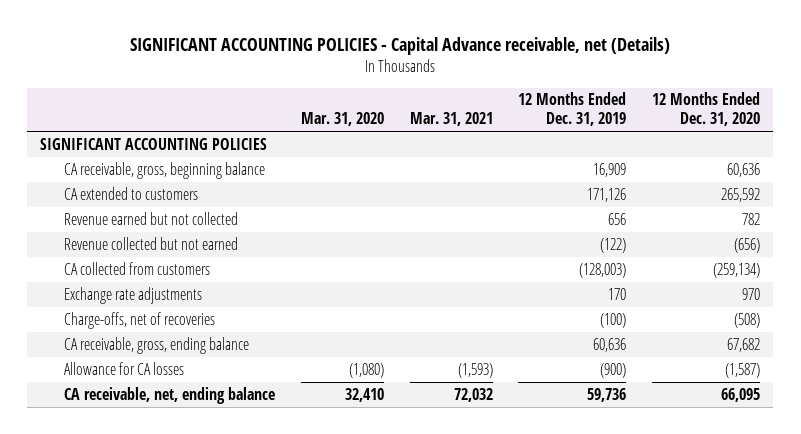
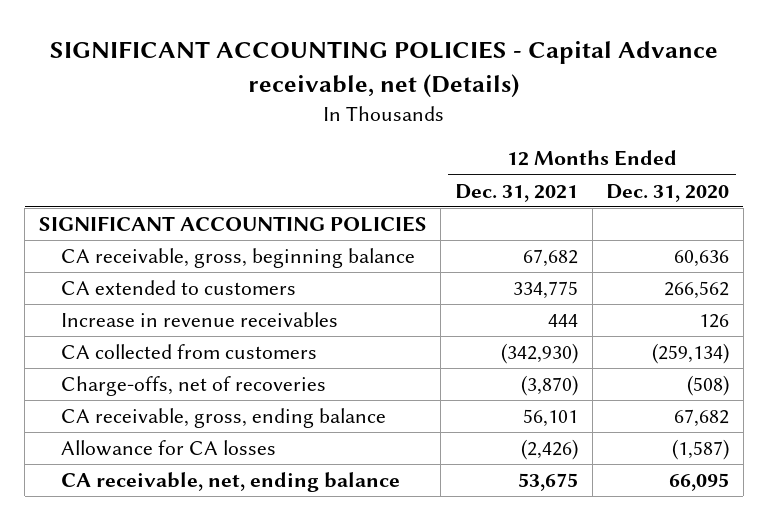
[300,112,384,127] Mar. 31, 2020 -> none
[409,112,493,127] Mar. 31, 2021 -> none
[518,92,627,127] 12 Months Ended Dec. 31, 2019 -> none
none -> [455,183,579,202] Dec. 31, 2021
[63,211,238,225] Revenue earned but not collected -> none
[63,236,238,250] Revenue collected but not earned -> none
[721,187,761,202] 265,592 -> [664,281,730,300] 266,562
none -> [60,312,338,328] Increase in revenue receivables
[63,286,202,304] Exchange rate adjustments -> none

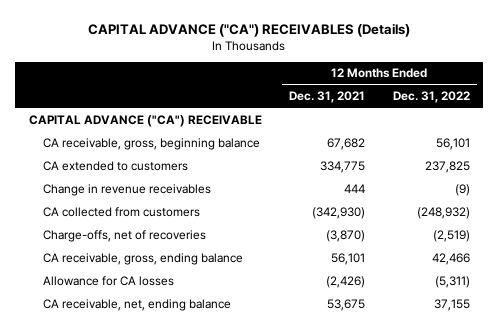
[50,41,719,98] SIGNIFICANT ACCOUNTING POLICIES - Capital Advance receivable, net (Details) -> [88,22,411,37] CAPITAL ADVANCE ("CA") RECEIVABLES (Details)
[606,183,730,202] Dec. 31, 2020 -> none
none -> [392,91,470,104] Dec. 31, 2022
[38,216,427,233] SIGNIFICANT ACCOUNTING POLICIES -> none
none -> [28,114,262,127] CAPITAL ADVANCE ("CA") RECEIVABLE
[60,312,338,328] Increase in revenue receivables -> [43,183,212,196] Change in revenue receivables

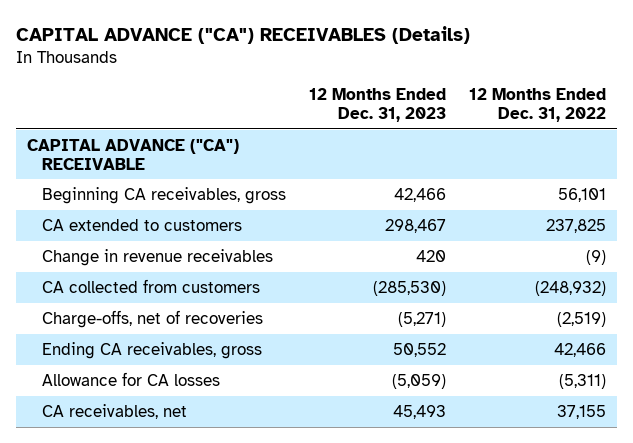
[289,91,366,104] Dec. 31, 2021 -> none
none -> [308,88,446,122] 12 Months Ended Dec. 31, 2023
[43,137,261,150] CA receivable, gross, beginning balance -> [42,186,287,204] Beginning CA receivables, gross
[43,252,244,265] CA receivable, gross, ending balance -> [42,341,263,359] Ending CA receivables, gross
[43,298,232,311] CA receivable, net, ending balance -> [42,403,188,419] CA receivables, net

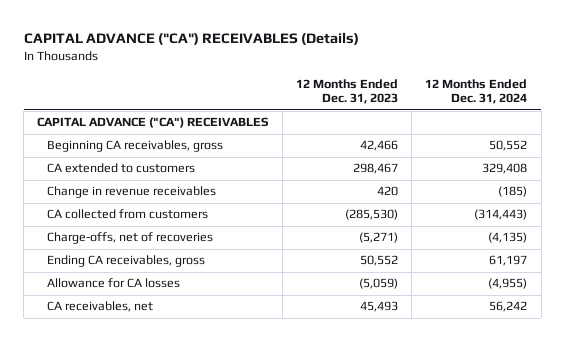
[468,88,606,122] 12 Months Ended Dec. 31, 2022 -> none
none -> [425,78,528,105] 12 Months Ended Dec. 31, 2024
[27,138,240,170] CAPITAL ADVANCE ("CA") RECEIVABLE -> [37,117,270,129] CAPITAL ADVANCE ("CA") RECEIVABLES

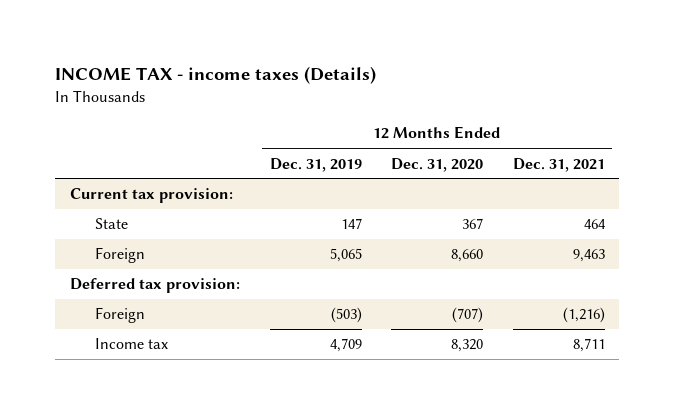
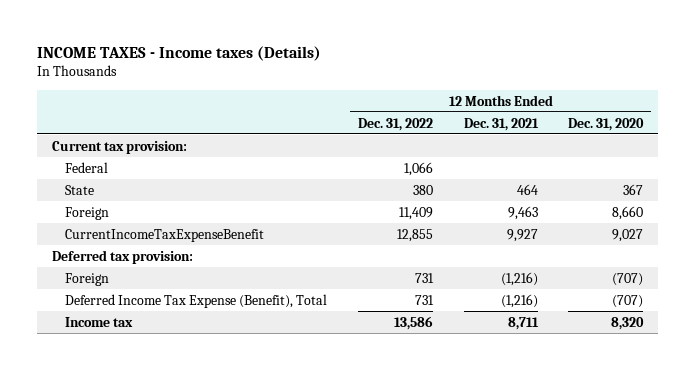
[55,66,377,85] INCOME TAX - income taxes (Details) -> [37,46,322,62] INCOME TAXES - Income taxes (Details)
[269,157,362,172] Dec. 31, 2019 -> none
none -> [357,117,433,131] Dec. 31, 2022
none -> [65,161,109,173] Federal
none -> [65,228,265,242] CurrentIncomeTaxExpenseBenefit
none -> [65,293,328,308] Deferred Income Tax Expense (Benefit), Total

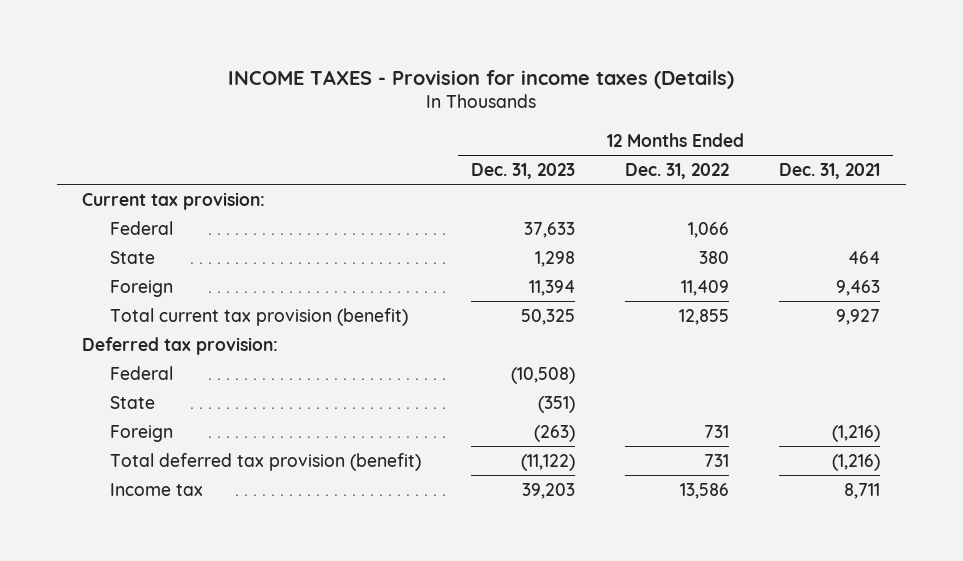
[37,46,322,62] INCOME TAXES - Income taxes (Details) -> [228,69,735,89] INCOME TAXES - Provision for income taxes (Details)
[568,117,645,131] Dec. 31, 2020 -> none
none -> [470,163,575,180] Dec. 31, 2023
[65,228,265,242] CurrentIncomeTaxExpenseBenefit -> [109,307,408,326] Total current tax provision (benefit)
none -> [109,365,173,380] Federal
none -> [109,395,155,409] State
[65,293,328,308] Deferred Income Tax Expense (Benefit), Total -> [109,452,421,471] Total deferred tax provision (benefit)

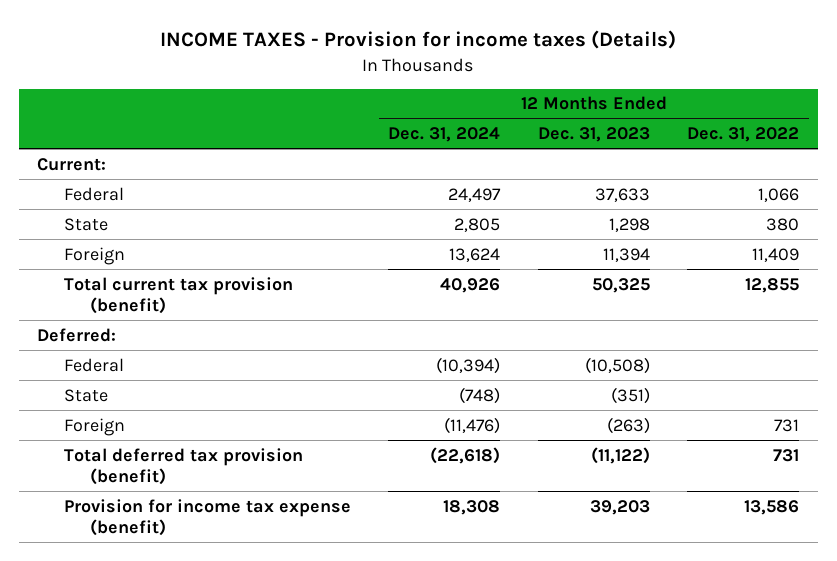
[779,163,881,180] Dec. 31, 2021 -> none
none -> [388,126,501,142] Dec. 31, 2024
[82,191,266,210] Current tax provision: -> [37,157,107,171] Current:
[82,336,279,355] Deferred tax provision: -> [37,327,117,342] Deferred:
[109,482,203,496] Income tax -> [63,498,351,536] Provision for income tax expense (benefit)

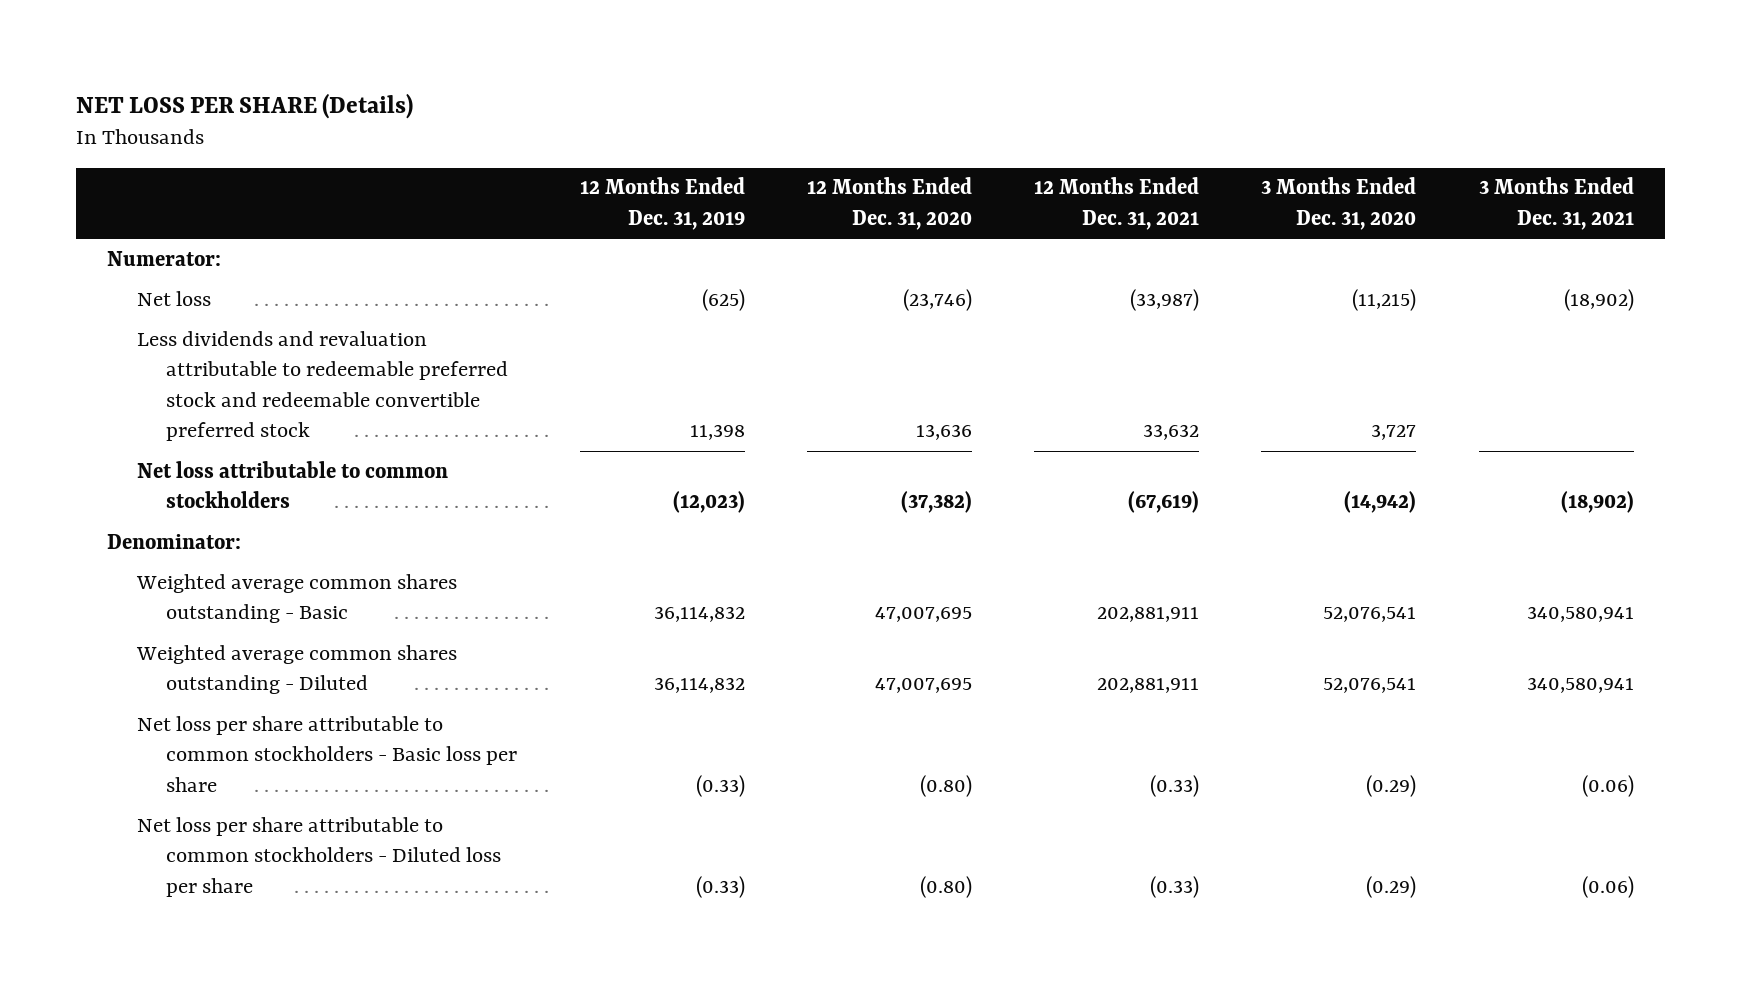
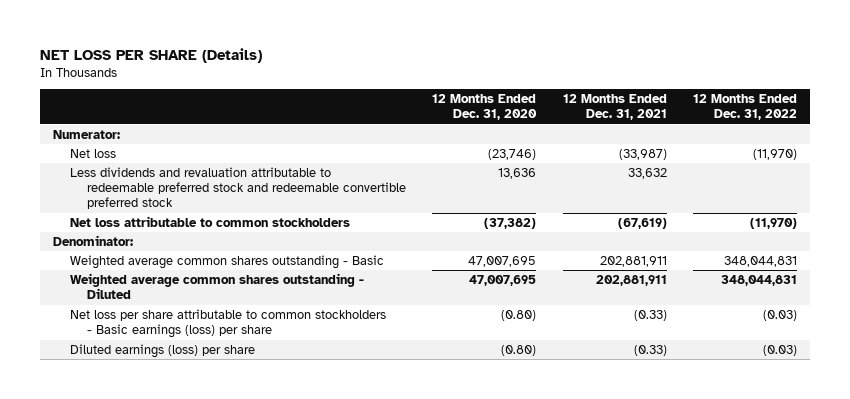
[579,177,745,230] 12 Months Ended Dec. 31, 2019 -> none
[1261,177,1417,230] 3 Months Ended Dec. 31, 2020 -> none
[1478,177,1634,230] 3 Months Ended Dec. 31, 2021 -> none
none -> [692,94,797,121] 12 Months Ended Dec. 31, 2022
[136,715,518,792] Net loss per share attributable to common stockholders - Basic loss per share -> [70,308,387,339] Net loss per share attributable to common stockholders - Basic earnings (loss) per share
[136,816,502,897] Net loss per share attributable to common stockholders - Diluted loss per share -> [70,343,256,358] Diluted earnings (loss) per share

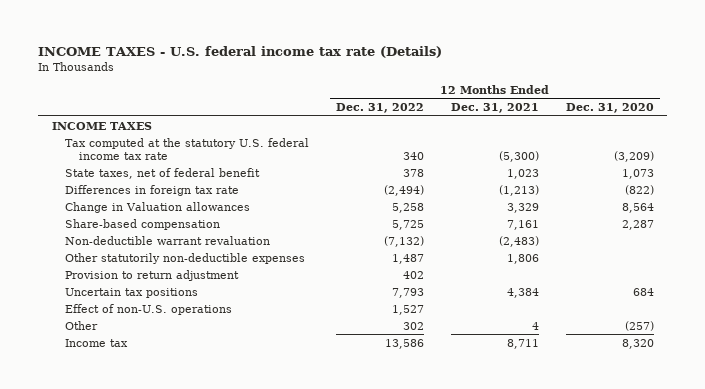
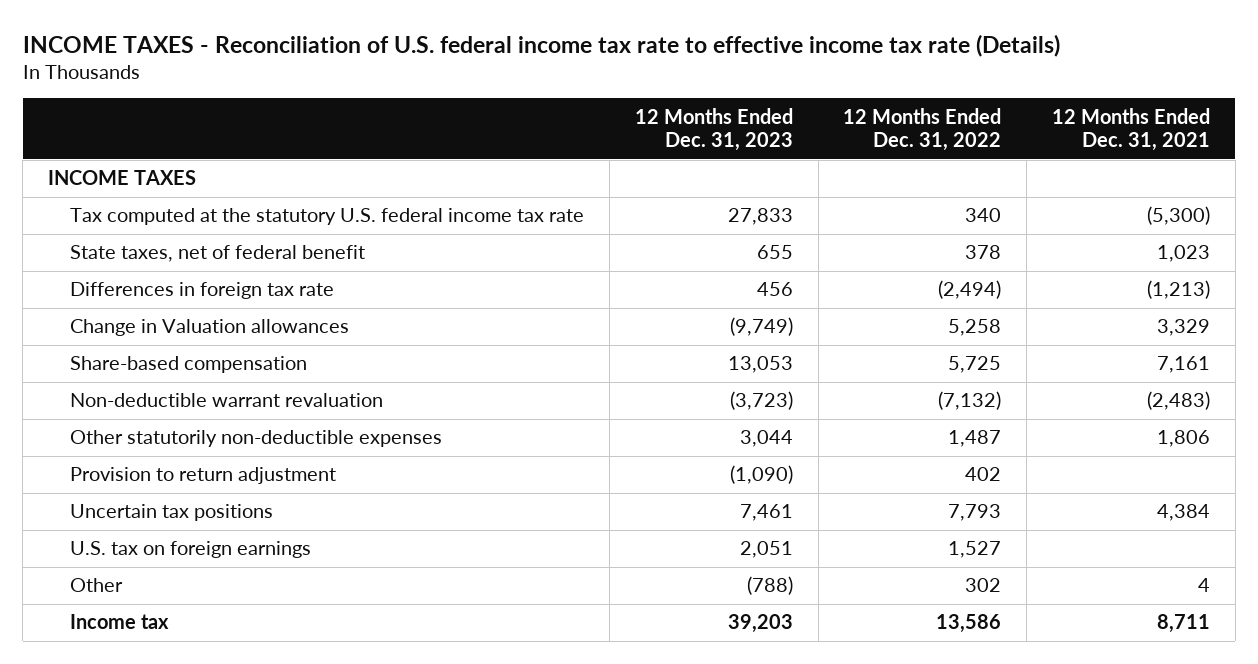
[38,45,443,58] INCOME TAXES - U.S. federal income tax rate (Details) -> [22,33,1060,57] INCOME TAXES - Reconciliation of U.S. federal income tax rate to effective income tax rate (Details)
[565,103,654,114] Dec. 31, 2020 -> none
none -> [634,107,793,152] 12 Months Ended Dec. 31, 2023
[65,303,233,315] Effect of non-U.S. operations -> [70,541,312,559] U.S. tax on foreign earnings

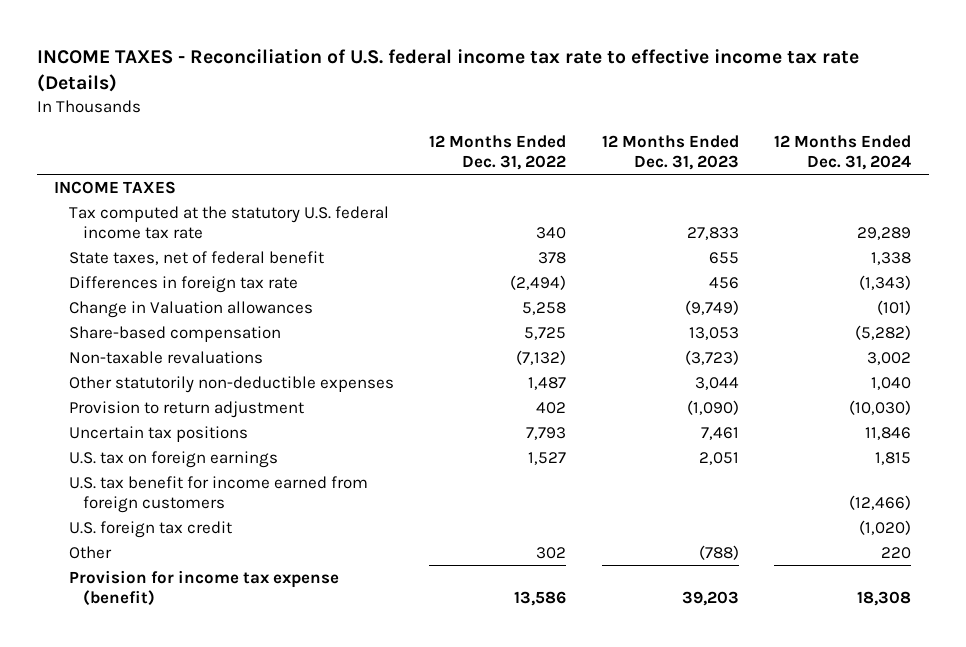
[1051,107,1210,152] 12 Months Ended Dec. 31, 2021 -> none
none -> [774,134,912,170] 12 Months Ended Dec. 31, 2024
[70,393,384,408] Non-deductible warrant revaluation -> [68,350,263,364] Non-taxable revaluations
none -> [68,475,368,514] U.S. tax benefit for income earned from foreign customers
none -> [68,520,232,538] U.S. foreign tax credit
[70,614,170,630] Income tax -> [68,569,339,607] Provision for income tax expense (benefit)

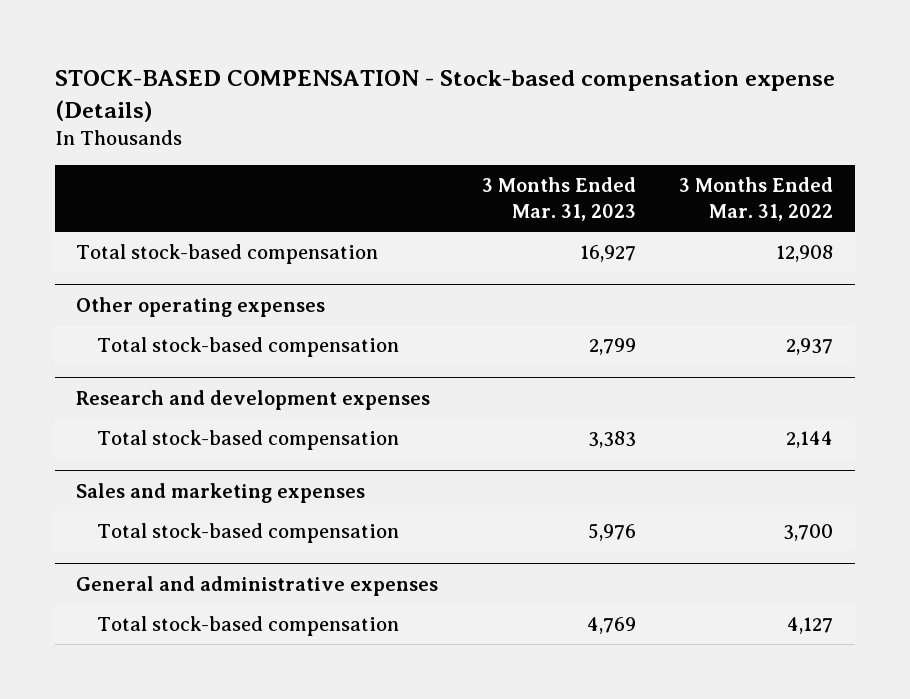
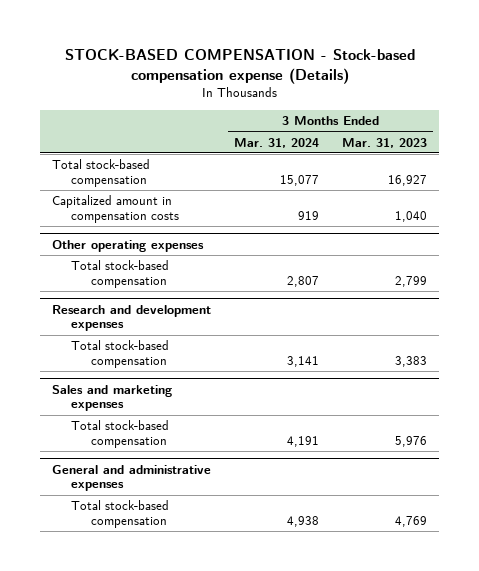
[679,177,834,221] 3 Months Ended Mar. 31, 2022 -> none
none -> [234,137,320,148] Mar. 31, 2024
none -> [51,195,180,224] Capitalized amount in compensation costs

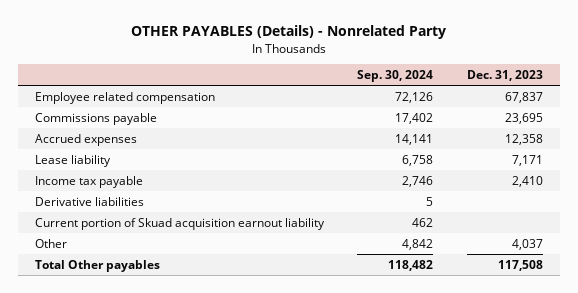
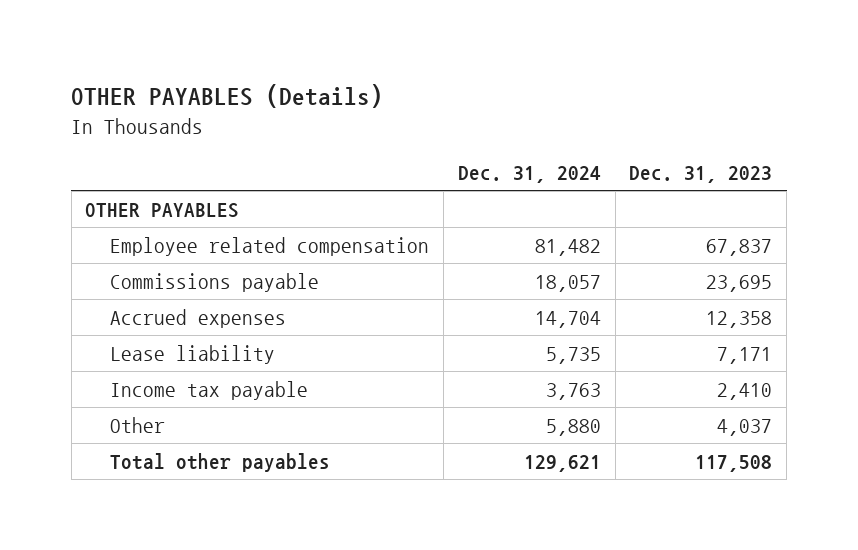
[130,25,446,40] OTHER PAYABLES (Details) - Nonrelated Party -> [71,84,384,109] OTHER PAYABLES (Details)
[357,70,434,83] Sep. 30, 2024 -> none
none -> [457,165,601,183] Dec. 31, 2024
none -> [85,202,240,218] OTHER PAYABLES
[34,196,144,206] Derivative liabilities -> none
[34,217,325,230] Current portion of Skuad acquisition earnout liability -> none
[34,259,160,272] Total Other payables -> [110,452,331,472] Total other payables

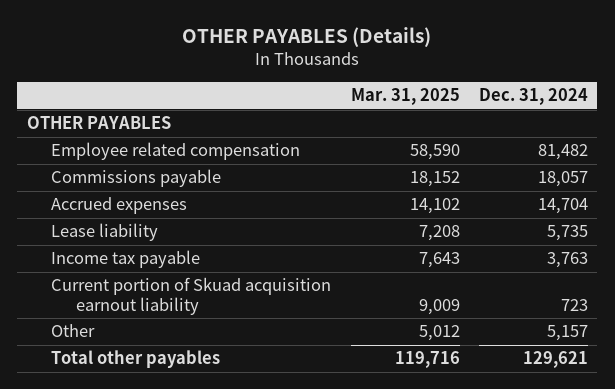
[629,165,773,183] Dec. 31, 2023 -> none
none -> [350,88,460,106] Mar. 31, 2025
none -> [51,277,332,315] Current portion of Skuad acquisition earnout liability
[545,418,601,436] 5,880 -> [546,325,588,342] 5,157

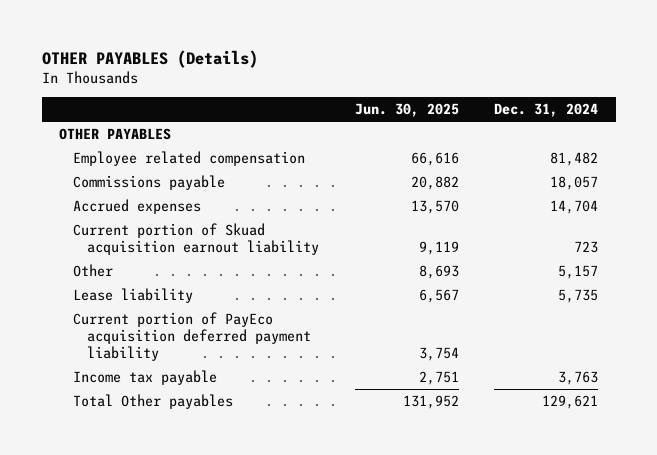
[350,88,460,106] Mar. 31, 2025 -> none
none -> [354,103,459,118] Jun. 30, 2025
[51,223,159,242] Lease liability -> [73,287,194,303] Lease liability
none -> [73,311,312,361] Current portion of PayEco acquisition deferred payment liability
[51,250,201,269] Income tax payable -> [73,369,218,385] Income tax payable
[51,350,221,369] Total other payables -> [73,393,234,409] Total Other payables

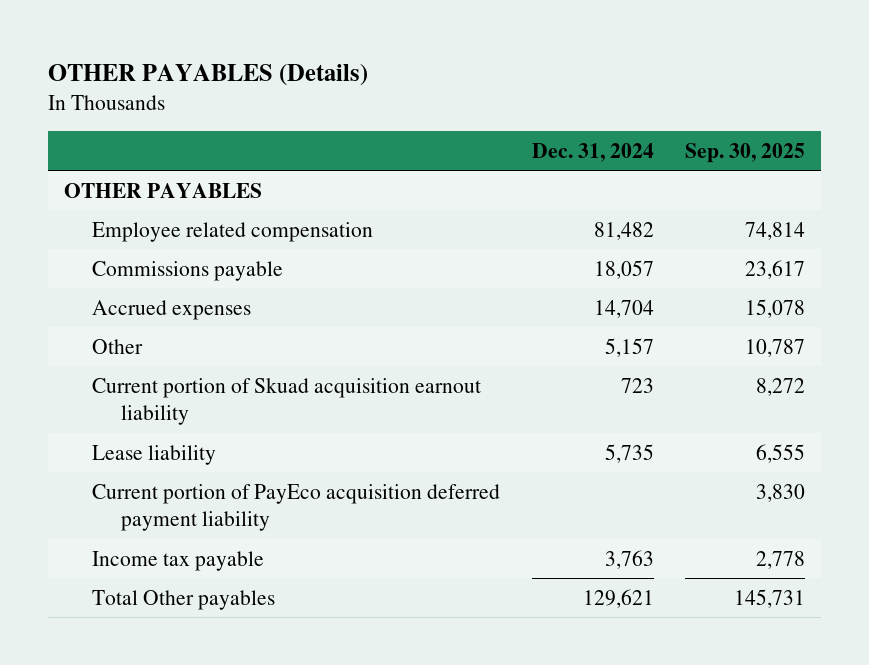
[354,103,459,118] Jun. 30, 2025 -> none
none -> [685,142,806,163] Sep. 30, 2025
[73,222,320,255] Current portion of Skuad acquisition earnout liability -> [92,377,482,426] Current portion of Skuad acquisition earnout liability

